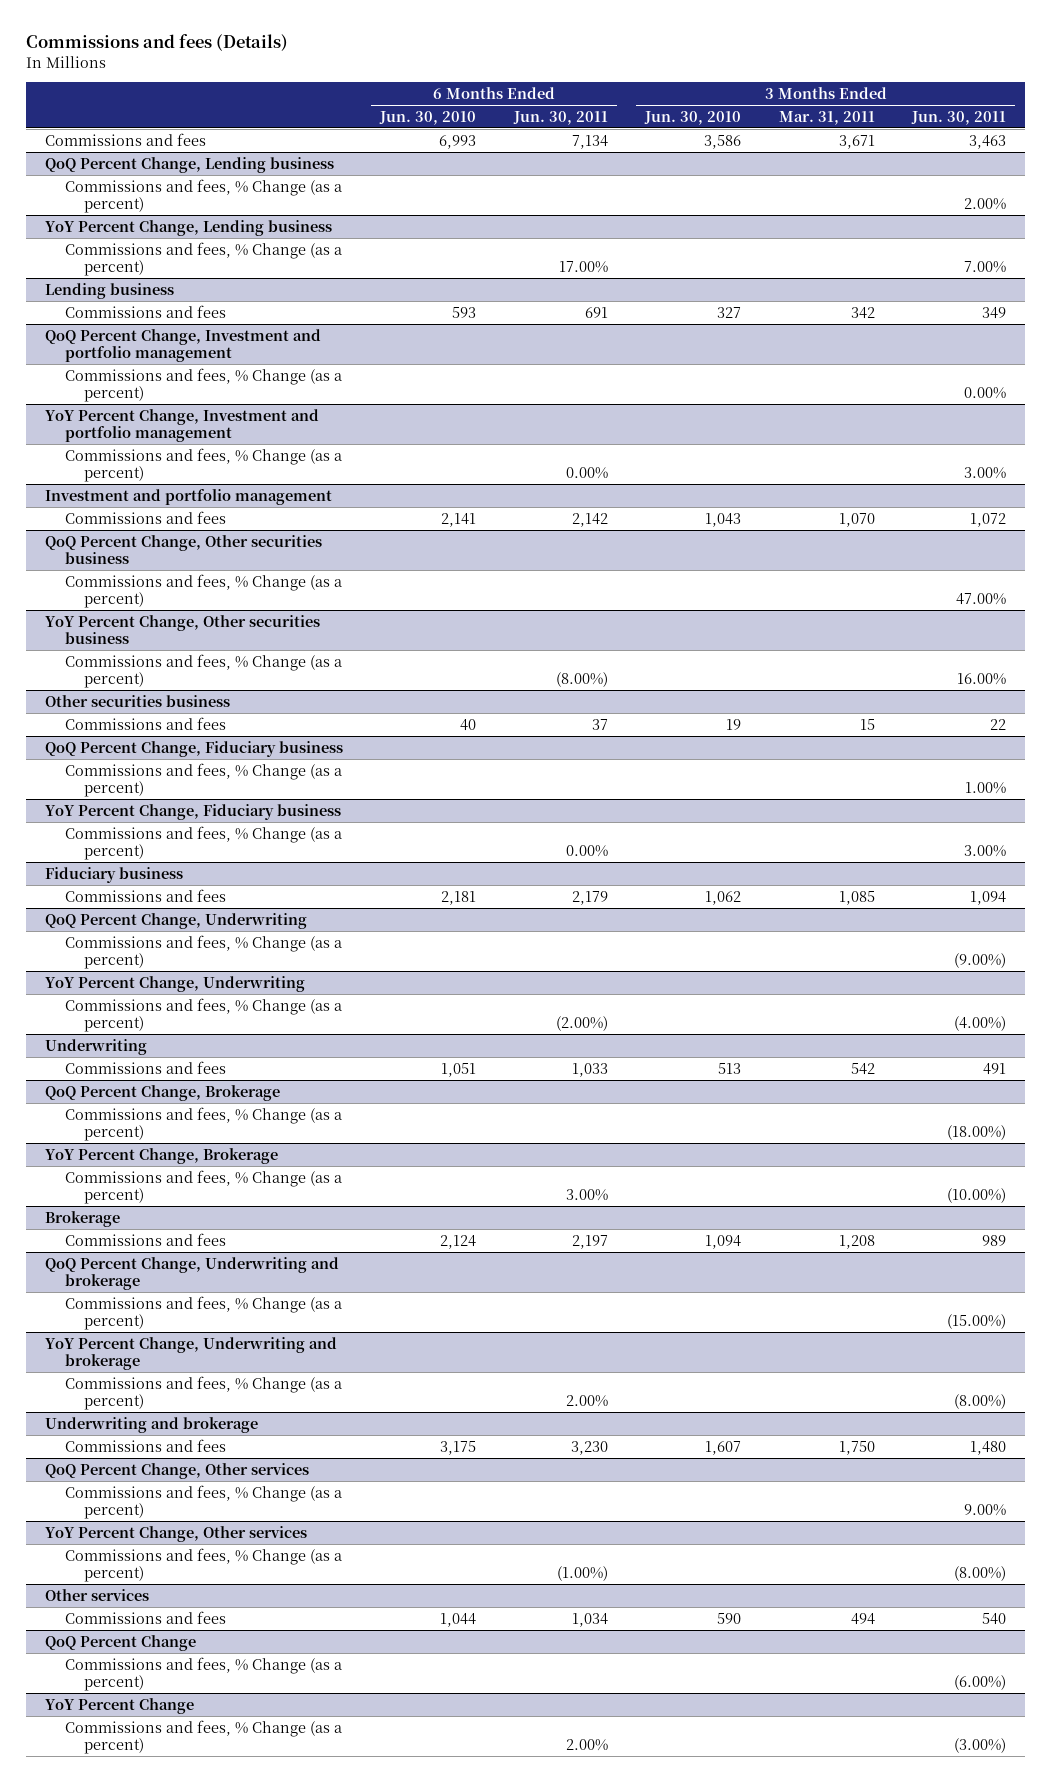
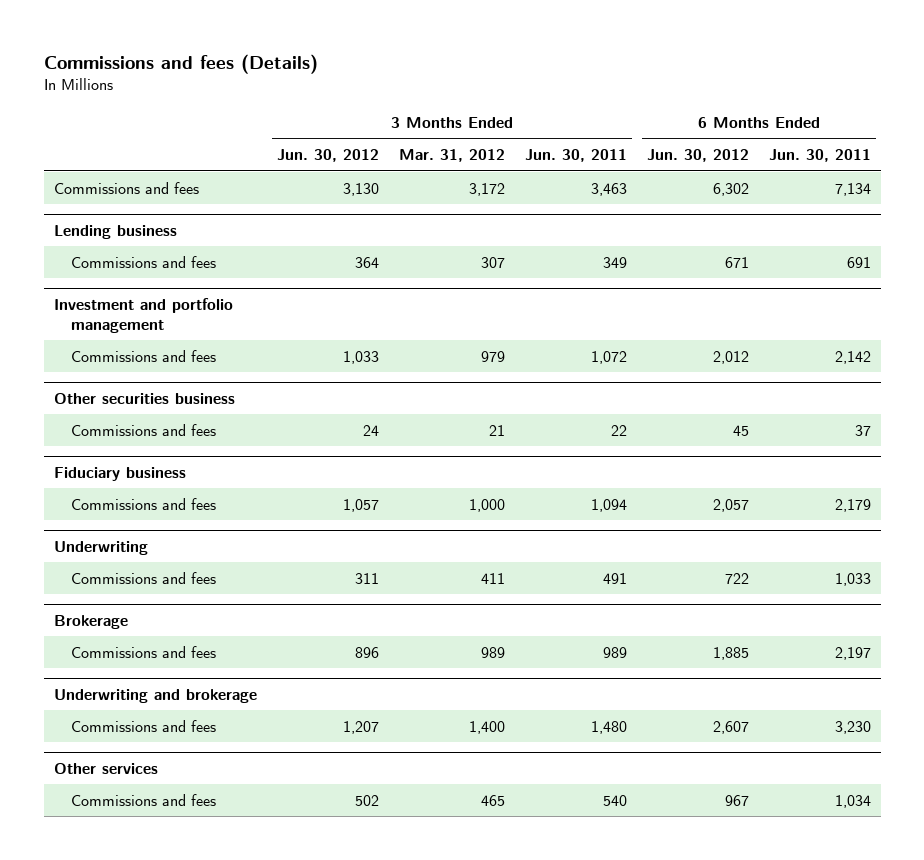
[379,110,477,125] Jun. 30, 2010 -> none
[644,110,742,125] Jun. 30, 2010 -> none
[778,110,875,125] Mar. 31, 2011 -> none
none -> [276,149,379,163] Jun. 30, 2012
none -> [398,149,505,163] Mar. 31, 2012
none -> [646,149,749,163] Jun. 30, 2012
[44,156,334,173] QoQ Percent Change, Lending business -> none
[64,178,342,213] Commissions and fees, % Change (as a percent) -> none
[44,219,332,236] YoY Percent Change, Lending business -> none
[64,241,342,276] Commissions and fees, % Change (as a percent) -> none
[44,328,321,362] QoQ Percent Change, Investment and portfolio management -> none
[64,367,342,402] Commissions and fees, % Change (as a percent) -> none
[44,408,319,442] YoY Percent Change, Investment and portfolio management -> none
[64,447,342,482] Commissions and fees, % Change (as a percent) -> none
[44,534,322,564] QoQ Percent Change, Other securities business -> none
[64,573,342,608] Commissions and fees, % Change (as a percent) -> none
[44,614,320,644] YoY Percent Change, Other securities business -> none
[64,653,342,688] Commissions and fees, % Change (as a percent) -> none
[44,740,343,757] QoQ Percent Change, Fiduciary business -> none
[64,762,342,797] Commissions and fees, % Change (as a percent) -> none
[44,803,341,820] YoY Percent Change, Fiduciary business -> none
[64,825,342,860] Commissions and fees, % Change (as a percent) -> none
[44,912,307,929] QoQ Percent Change, Underwriting -> none
[64,934,342,969] Commissions and fees, % Change (as a percent) -> none
[44,975,305,992] YoY Percent Change, Underwriting -> none
[64,997,342,1032] Commissions and fees, % Change (as a percent) -> none
[44,1084,280,1101] QoQ Percent Change, Brokerage -> none
[64,1106,342,1141] Commissions and fees, % Change (as a percent) -> none
[44,1147,278,1164] YoY Percent Change, Brokerage -> none
[64,1169,342,1204] Commissions and fees, % Change (as a percent) -> none
[44,1256,339,1290] QoQ Percent Change, Underwriting and brokerage -> none
[64,1295,342,1330] Commissions and fees, % Change (as a percent) -> none
[44,1336,337,1370] YoY Percent Change, Underwriting and brokerage -> none
[64,1375,342,1410] Commissions and fees, % Change (as a percent) -> none
[44,1462,309,1479] QoQ Percent Change, Other services -> none
[64,1484,342,1519] Commissions and fees, % Change (as a percent) -> none
[44,1525,307,1542] YoY Percent Change, Other services -> none
[64,1547,342,1582] Commissions and fees, % Change (as a percent) -> none
[44,1634,196,1651] QoQ Percent Change -> none
[64,1656,342,1691] Commissions and fees, % Change (as a percent) -> none
[44,1697,194,1714] YoY Percent Change -> none
[64,1719,342,1754] Commissions and fees, % Change (as a percent) -> none

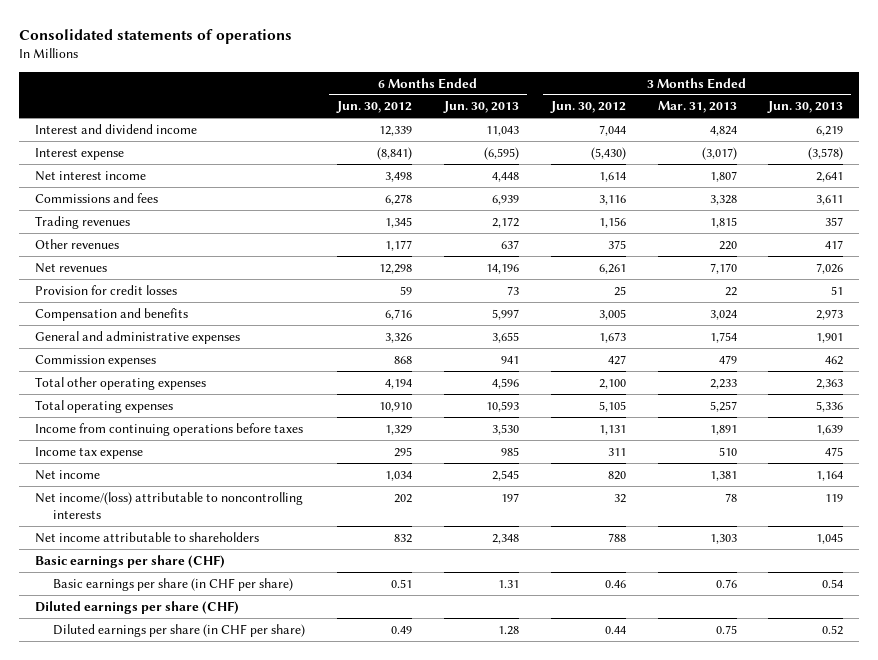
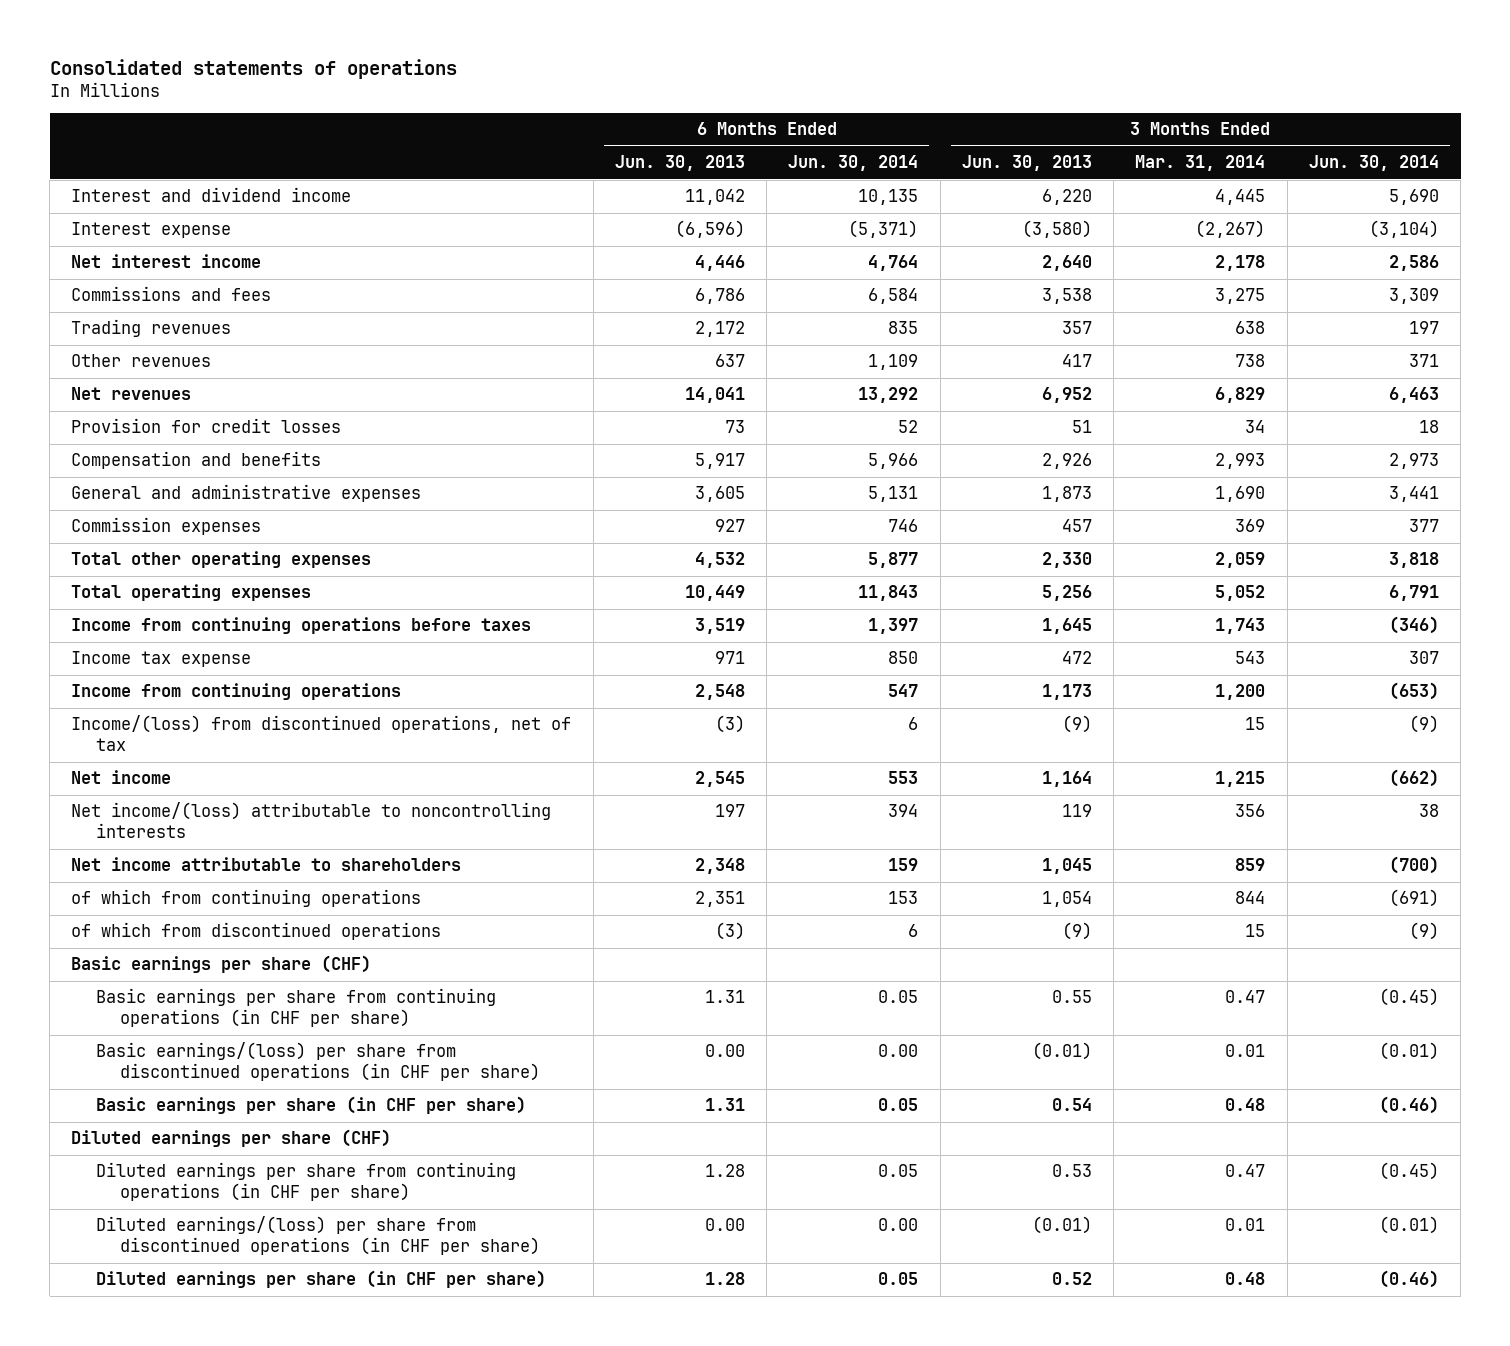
[336,101,413,114] Jun. 30, 2012 -> none
[549,101,626,114] Jun. 30, 2012 -> none
[657,101,737,114] Mar. 31, 2013 -> none
none -> [788,155,919,172] Jun. 30, 2014
none -> [1135,155,1266,172] Mar. 31, 2014
none -> [1308,155,1439,172] Jun. 30, 2014
[486,125,520,136] 11,043 -> [684,189,745,206] 11,042
[816,125,844,136] 6,219 -> [1041,189,1092,206] 6,220
[484,146,520,160] (6,595) -> [674,220,745,239] (6,596)
[808,146,844,160] (3,578) -> [1021,220,1092,239] (3,580)
[492,171,520,182] 4,448 -> [694,255,745,272] 4,446
[816,171,844,182] 2,641 -> [1041,255,1092,272] 2,640
[492,194,520,205] 6,939 -> [694,288,745,305] 6,786
[816,194,844,205] 3,611 -> [1041,288,1092,305] 3,538
[486,263,520,274] 14,196 -> [684,387,745,404] 14,041
[816,262,844,274] 7,026 -> [1041,387,1092,404] 6,952
[492,308,520,320] 5,997 -> [694,453,745,470] 5,917
[816,308,844,320] 2,973 -> [1041,453,1092,470] 2,926
[492,331,520,343] 3,655 -> [694,486,745,503] 3,605
[816,332,844,343] 1,901 -> [1041,486,1092,503] 1,873
[501,355,520,364] 941 -> [714,519,745,533] 927
[825,355,844,365] 462 -> [1061,519,1092,533] 457
[492,377,520,389] 4,596 -> [694,552,745,569] 4,532
[816,378,844,389] 2,363 -> [1041,552,1092,569] 2,330
[486,400,520,412] 10,593 -> [684,585,745,602] 10,449
[816,400,844,412] 5,336 -> [1041,585,1092,602] 5,256
[492,423,520,435] 3,530 -> [694,618,745,635] 3,519
[816,424,844,435] 1,639 -> [1041,618,1092,635] 1,645
[501,446,520,456] 985 -> [714,651,745,665] 971
[825,446,844,456] 475 -> [1061,651,1092,665] 472
none -> [71,683,402,701] Income from continuing operations
none -> [71,715,572,752] Income/(loss) from discontinued operations, net of tax
none -> [71,889,422,908] of which from continuing operations
none -> [71,922,442,941] of which from discontinued operations
none -> [95,988,496,1028] Basic earnings per share from continuing operations (in CHF per share)
none -> [95,1042,540,1082] Basic earnings/(loss) per share from discontinued operations (in CHF per share)
none -> [95,1162,516,1202] Diluted earnings per share from continuing operations (in CHF per share)
none -> [95,1216,540,1256] Diluted earnings/(loss) per share from discontinued operations (in CHF per share)

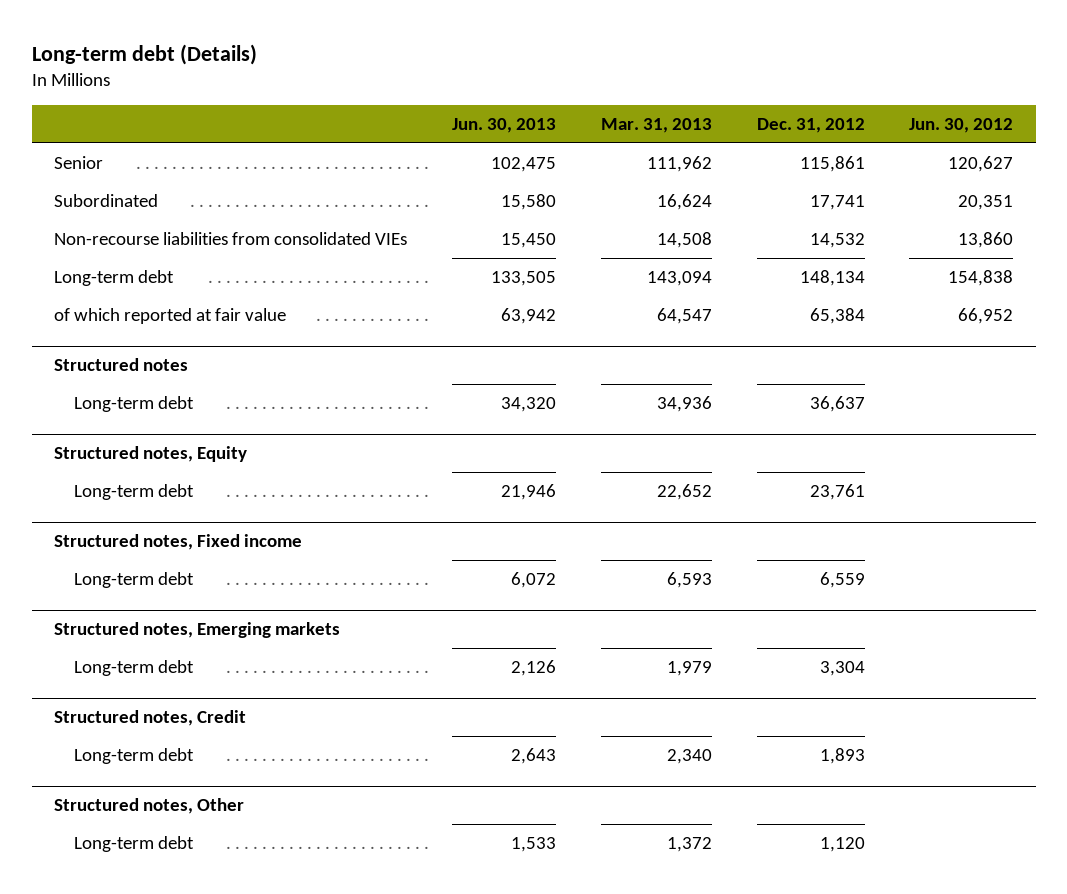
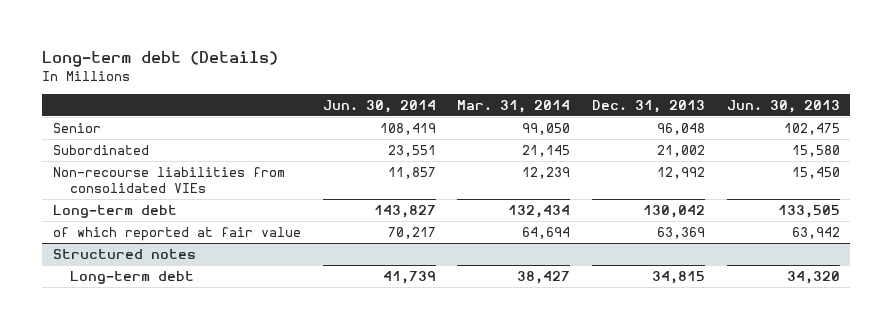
[600,117,712,133] Mar. 31, 2013 -> none
[756,117,865,133] Dec. 31, 2012 -> none
[909,117,1014,133] Jun. 30, 2012 -> none
none -> [322,99,436,113] Jun. 30, 2014
none -> [457,99,571,113] Mar. 31, 2014
none -> [591,99,705,113] Dec. 31, 2013
[54,446,248,463] Structured notes, Equity -> none
[74,484,195,501] Long-term debt -> none
[54,534,303,551] Structured notes, Fixed income -> none
[74,572,195,589] Long-term debt -> none
[54,622,341,639] Structured notes, Emerging markets -> none
[74,660,195,677] Long-term debt -> none
[54,710,247,727] Structured notes, Credit -> none
[74,748,195,765] Long-term debt -> none
[54,798,245,815] Structured notes, Other -> none
[74,836,195,853] Long-term debt -> none

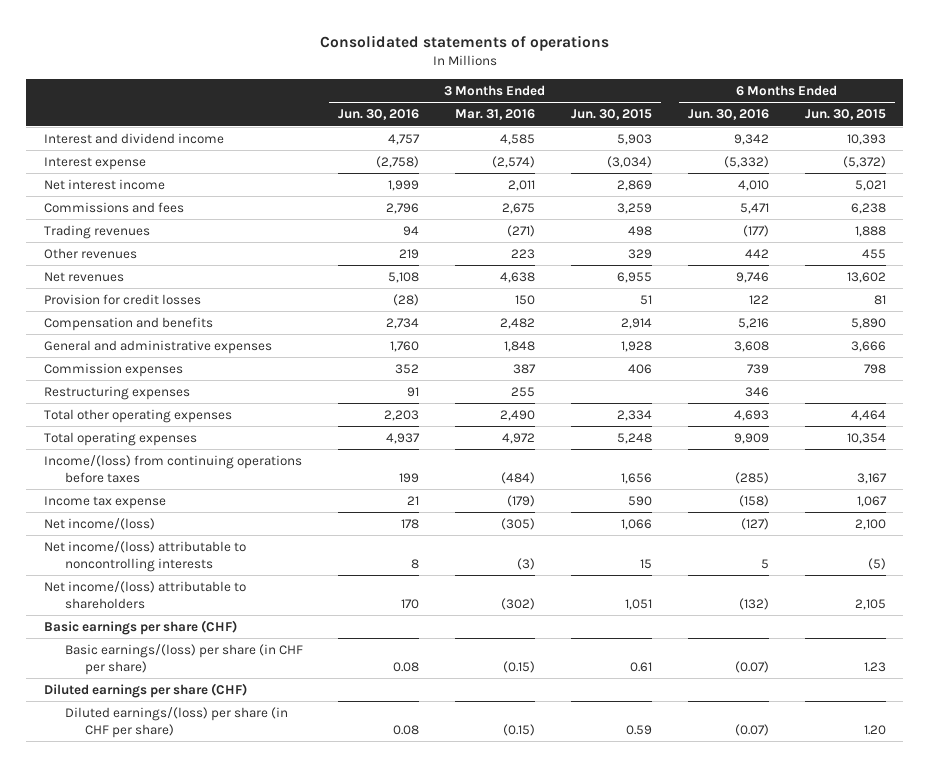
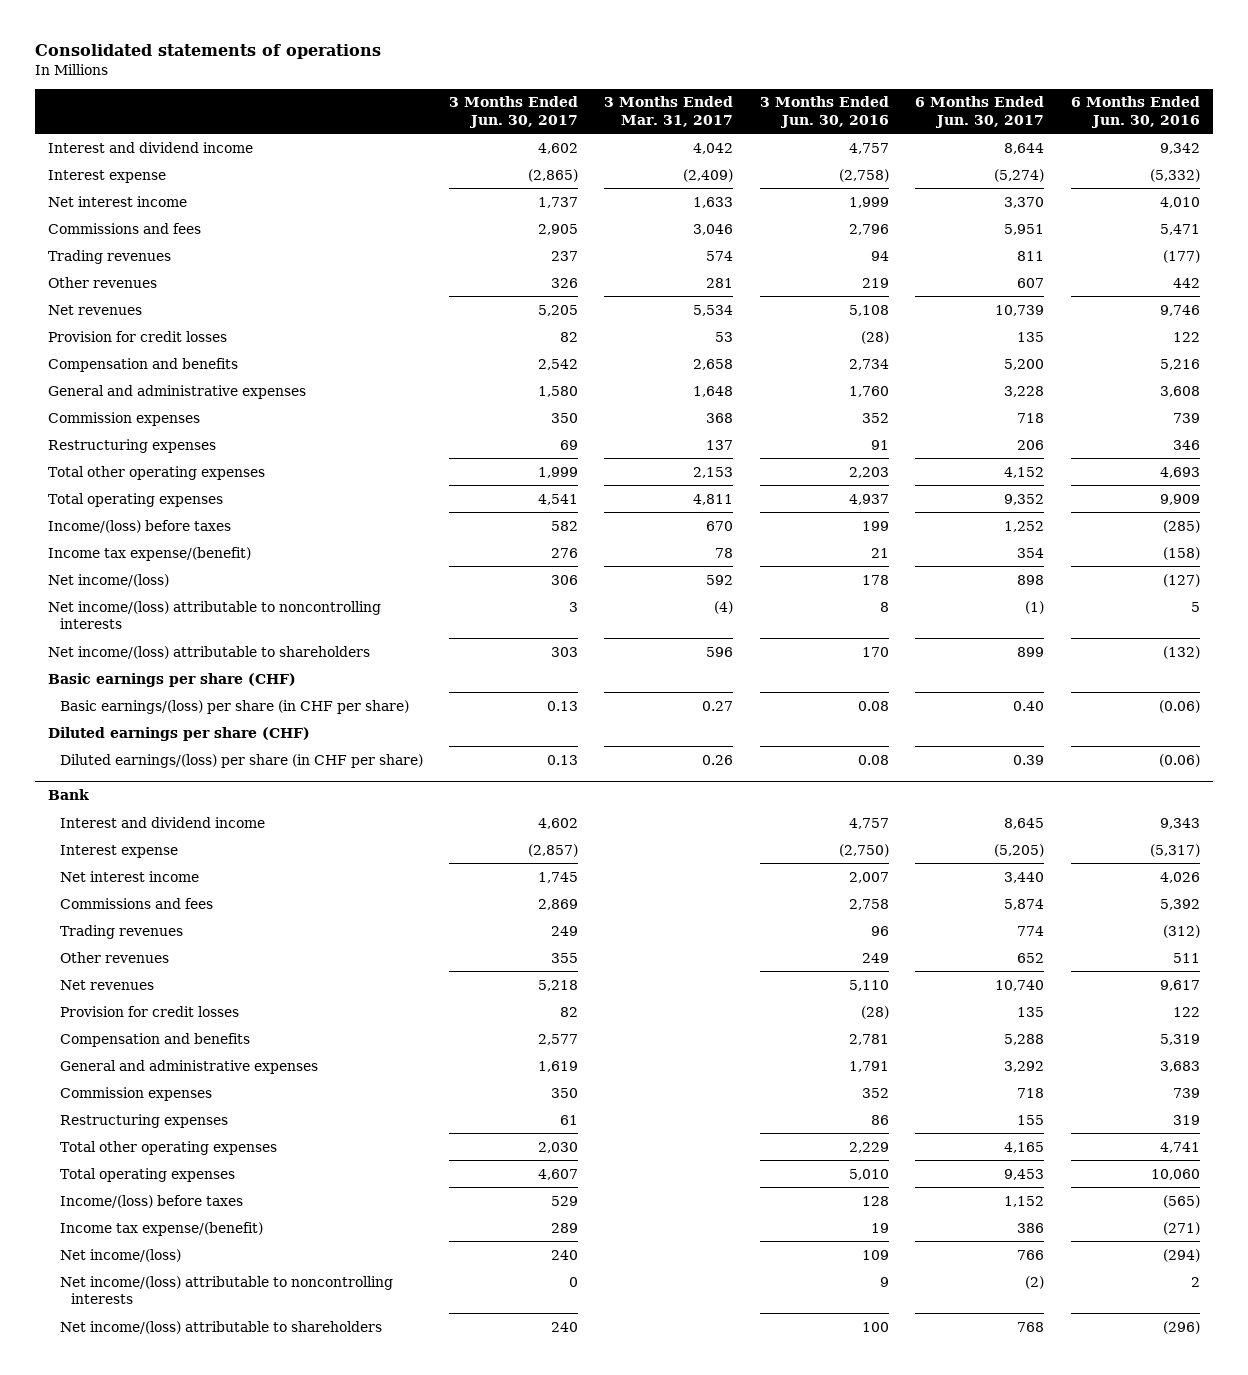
[455,109,536,121] Mar. 31, 2016 -> none
[570,109,652,121] Jun. 30, 2015 -> none
[804,109,886,121] Jun. 30, 2015 -> none
none -> [448,96,578,128] 3 Months Ended Jun. 30, 2017
none -> [604,96,734,127] 3 Months Ended Mar. 31, 2017
none -> [915,96,1045,128] 6 Months Ended Jun. 30, 2017
[43,454,302,483] Income/(loss) from continuing operations before taxes -> [48,519,232,533] Income/(loss) before taxes
[43,495,166,509] Income tax expense -> [48,546,252,561] Income tax expense/(benefit)
[734,660,769,673] (0.07) -> [1158,699,1200,713] (0.06)
[734,723,769,736] (0.07) -> [1158,753,1200,767] (0.06)
none -> [48,789,90,801] Bank
none -> [59,816,265,828] Interest and dividend income
none -> [59,844,178,858] Interest expense
none -> [59,870,199,882] Net interest income
none -> [59,897,213,909] Commissions and fees
none -> [59,924,183,939] Trading revenues
none -> [59,951,169,963] Other revenues
none -> [59,979,154,990] Net revenues
none -> [59,1005,239,1017] Provision for credit losses
none -> [59,1032,250,1047] Compensation and benefits
none -> [59,1059,318,1074] General and administrative expenses
none -> [59,1086,212,1101] Commission expenses
none -> [59,1113,228,1128] Restructuring expenses
none -> [59,1140,277,1155] Total other operating expenses
none -> [59,1167,235,1182] Total operating expenses
none -> [59,1194,243,1208] Income/(loss) before taxes
none -> [59,1221,263,1236] Income tax expense/(benefit)
none -> [59,1248,181,1262] Net income/(loss)
none -> [59,1275,393,1305] Net income/(loss) attributable to noncontrolling interests
none -> [59,1320,382,1334] Net income/(loss) attributable to shareholders

